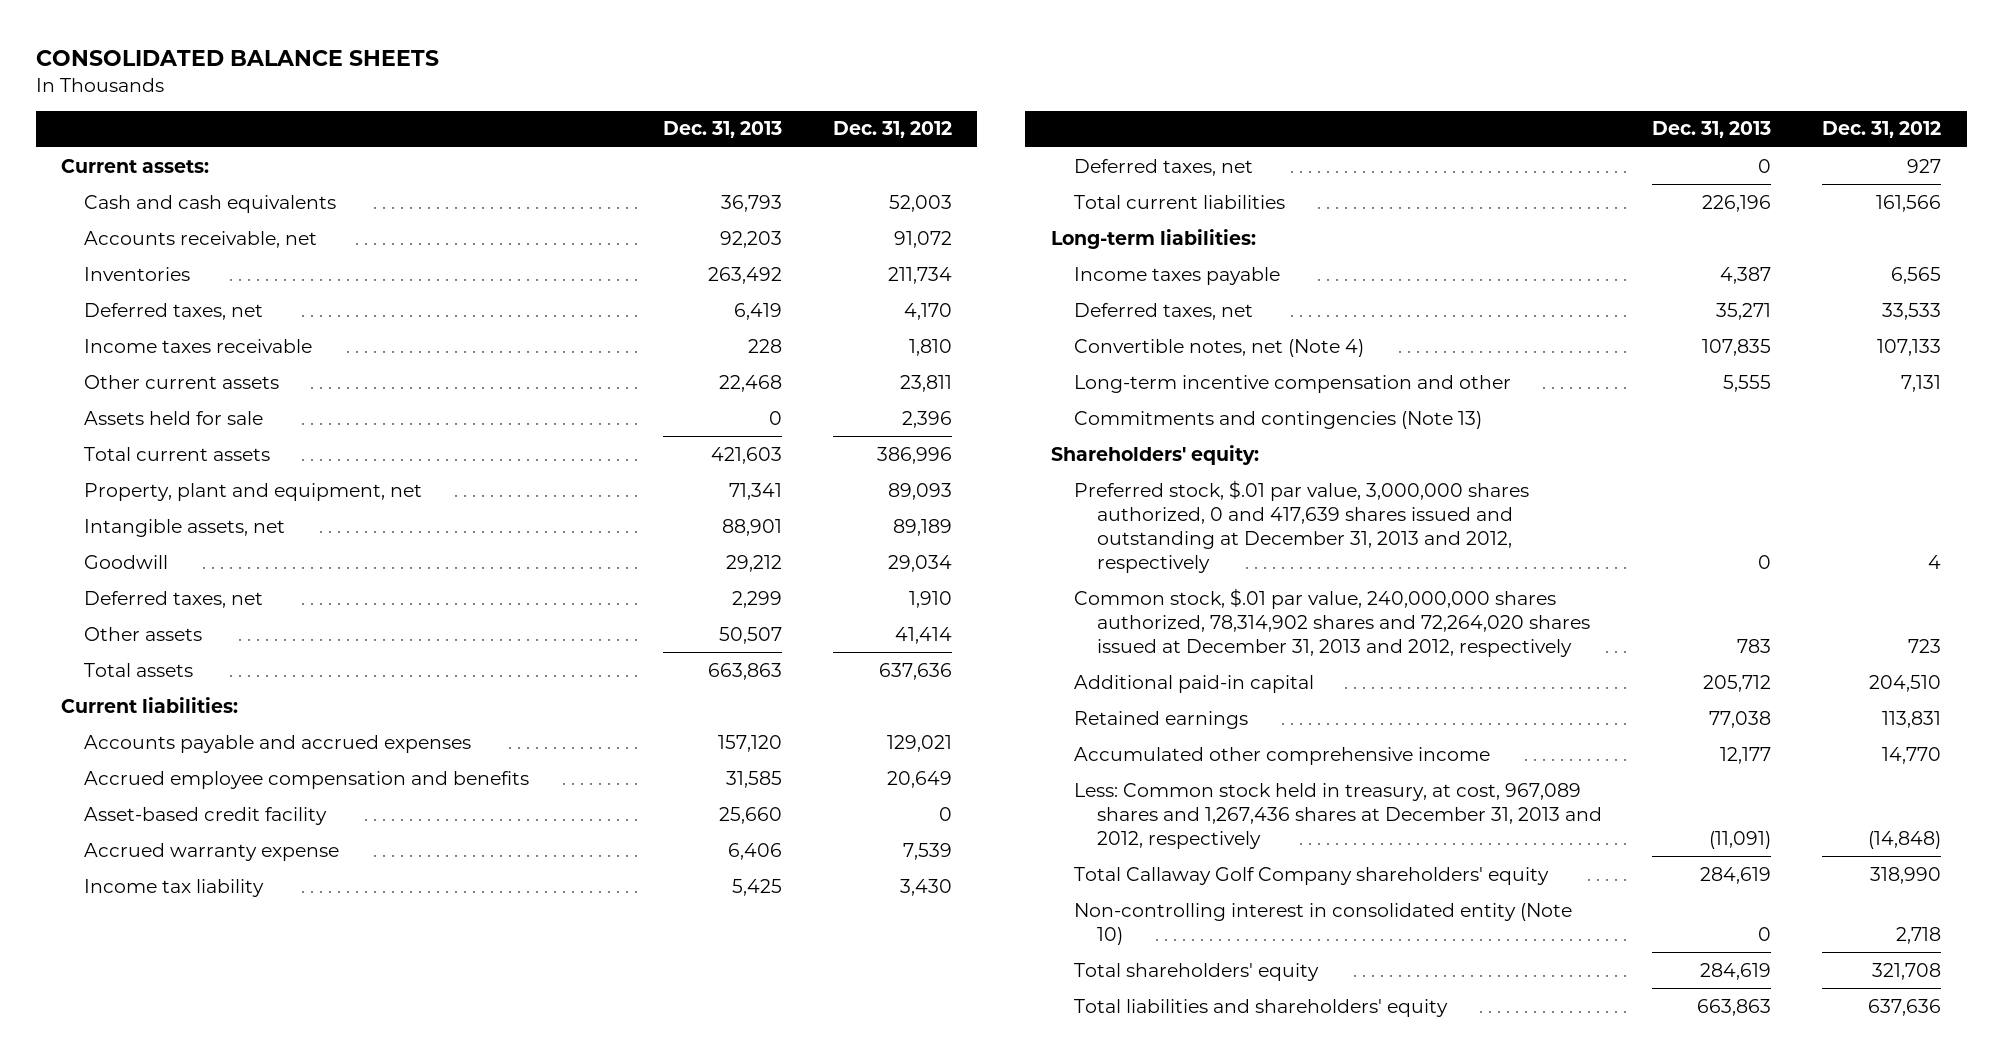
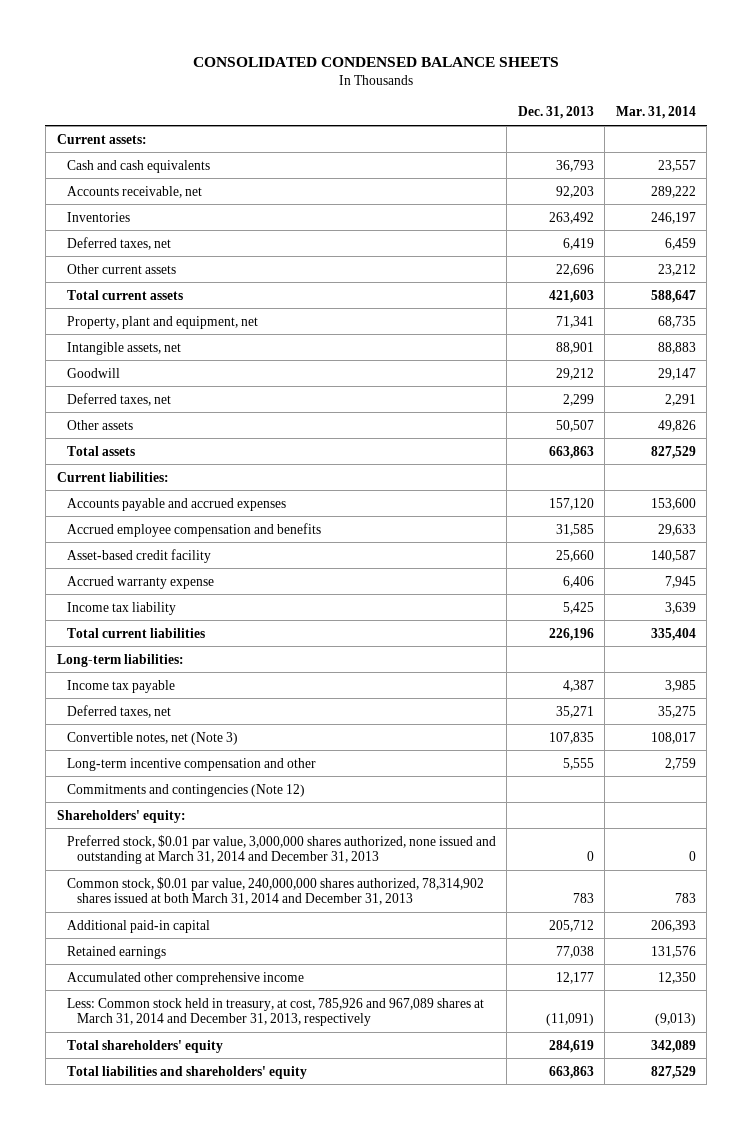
[35,49,439,66] CONSOLIDATED BALANCE SHEETS -> [193,56,560,67] CONSOLIDATED CONDENSED BALANCE SHEETS
[832,121,952,139] Dec. 31, 2012 -> none
none -> [615,106,696,120] Mar. 31, 2014
[84,338,313,353] Income taxes receivable -> none
[84,410,264,425] Assets held for sale -> none
[719,374,783,392] 22,468 -> [555,263,594,276] 22,696
[1073,158,1253,176] Deferred taxes, net -> none
[1073,266,1280,285] Income taxes payable -> [66,679,175,693] Income tax payable
[1073,338,1364,357] Convertible notes, net (Note 4) -> [66,731,238,745] Convertible notes, net (Note 3)
[1073,410,1482,429] Commitments and contingencies (Note 13) -> [66,783,305,797] Commitments and contingencies (Note 12)
[1073,479,1529,574] Preferred stock, $.01 par value, 3,000,000 shares authorized, 0 and 417,639 shares issued and outstanding at December 31, 2013 and 2012, respectively -> [66,834,496,865] Preferred stock, $0.01 par value, 3,000,000 shares authorized, none issued and outstanding at March 31, 2014 and December 31, 2013
[1073,587,1590,658] Common stock, $.01 par value, 240,000,000 shares authorized, 78,314,902 shares and 72,264,020 shares issued at December 31, 2013 and 2012, respectively -> [66,876,484,906] Common stock, $0.01 par value, 240,000,000 shares authorized, 78,314,902 shares issued at both March 31, 2014 and December 31, 2013
[1073,866,1549,885] Total Callaway Golf Company shareholders' equity -> none
[1073,902,1572,945] Non-controlling interest in consolidated entity (Note 10) -> none
[1073,782,1602,850] Less: Common stock held in treasury, at cost, 967,089 shares and 1,267,436 shares at December 31, 2013 and 2012, respectively -> [66,997,484,1027] Less: Common stock held in treasury, at cost, 785,926 and 967,089 shares at March 31, 2014 and December 31, 2013, respectively

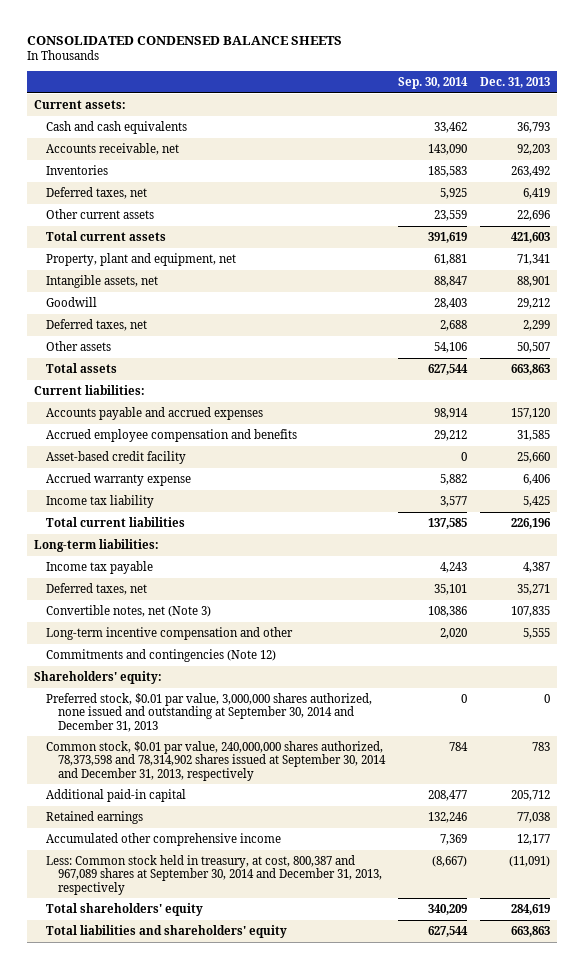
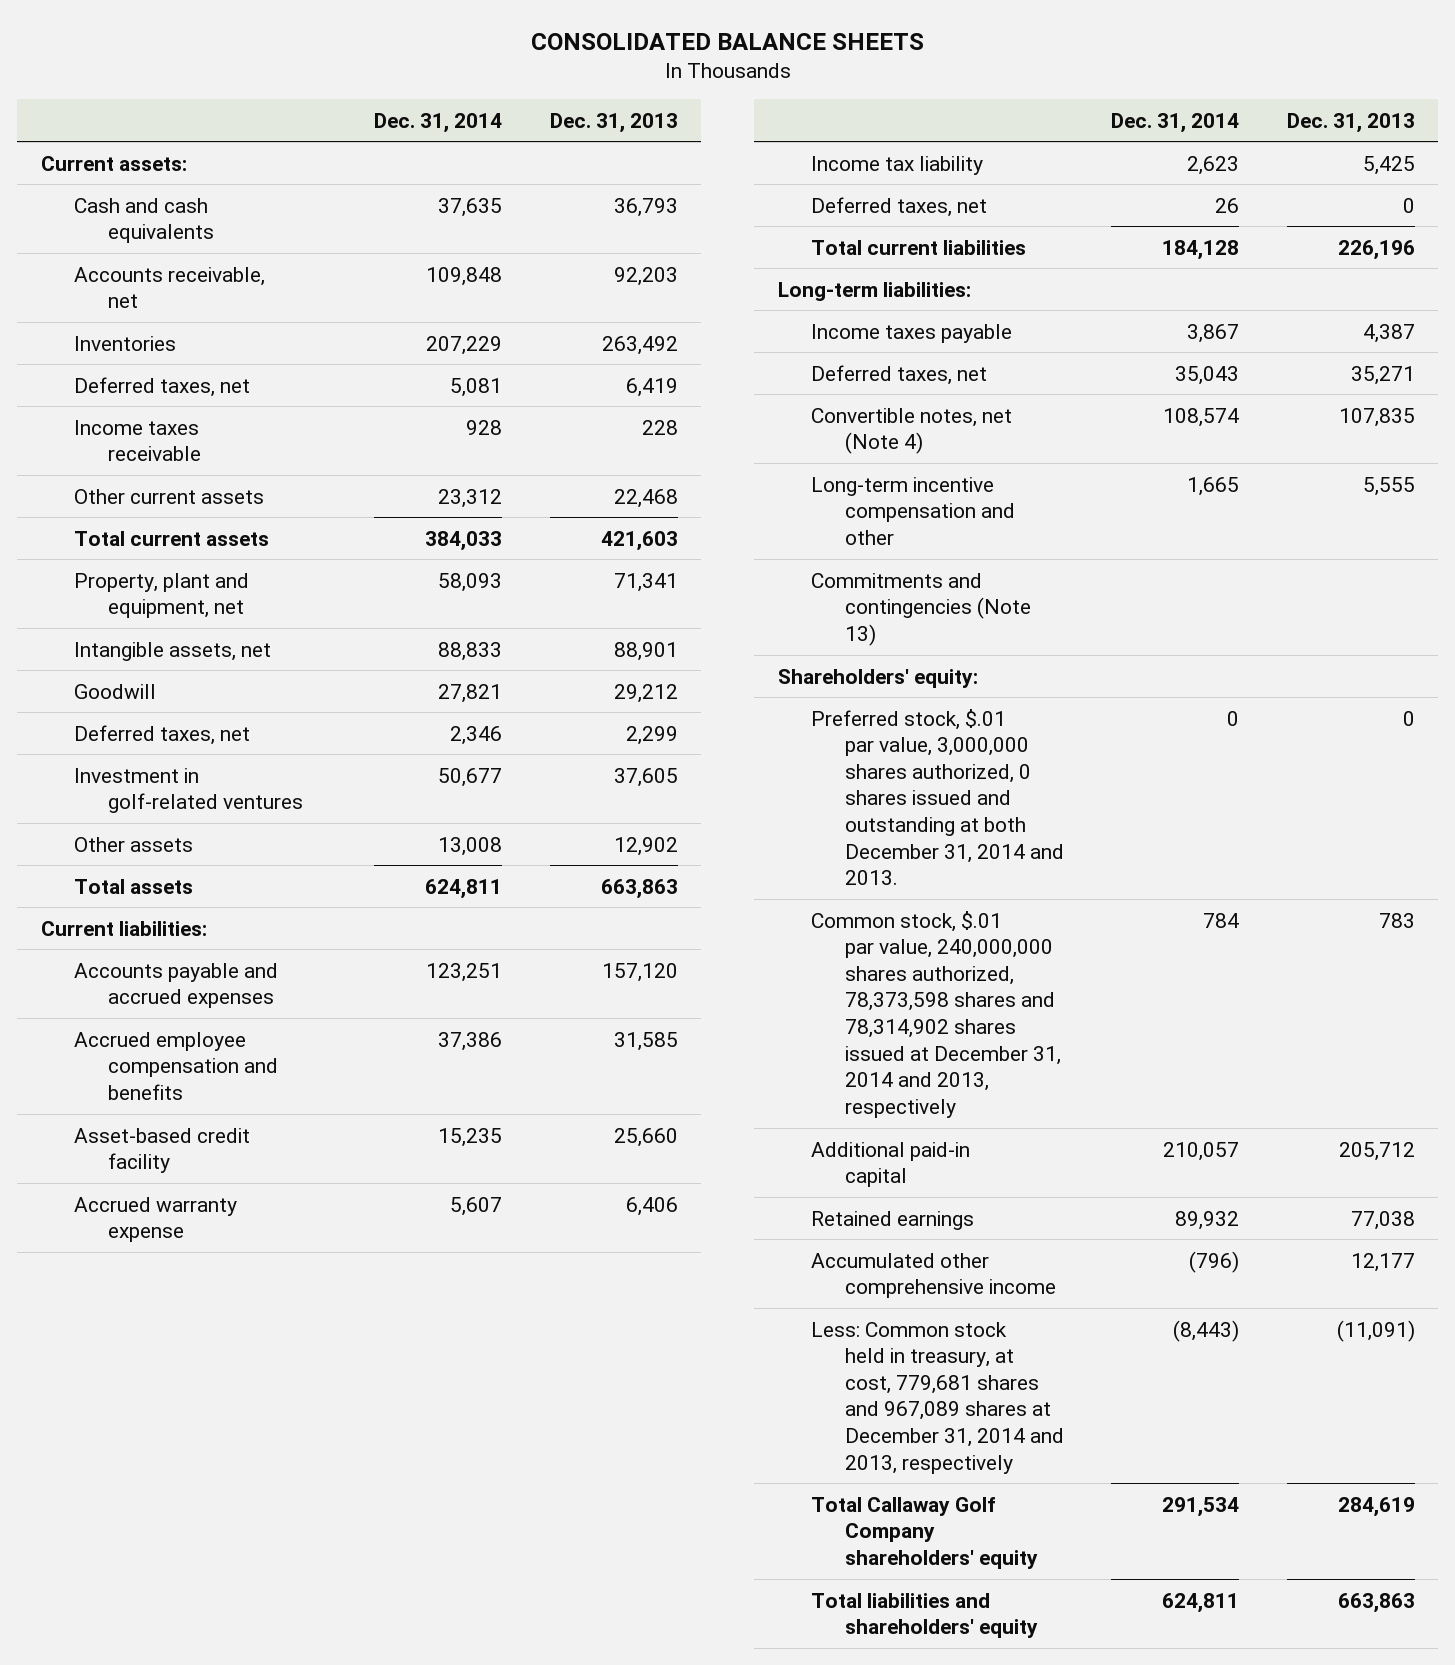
[27,35,343,45] CONSOLIDATED CONDENSED BALANCE SHEETS -> [530,32,924,50] CONSOLIDATED BALANCE SHEETS
[398,77,469,90] Sep. 30, 2014 -> none
none -> [374,112,503,133] Dec. 31, 2014
none -> [74,419,201,462] Income taxes receivable
[517,209,551,221] 22,696 -> [613,488,678,508] 22,468
none -> [74,767,303,814] Investment in golf-related ventures
[517,341,551,353] 50,507 -> [613,836,678,856] 12,902
none -> [811,196,988,217] Deferred taxes, net
[45,560,153,574] Income tax payable -> [811,323,1013,343] Income taxes payable
[45,604,211,617] Convertible notes, net (Note 3) -> [811,407,1013,455] Convertible notes, net (Note 4)
[45,648,276,662] Commitments and contingencies (Note 12) -> [811,572,1031,646] Commitments and contingencies (Note 13)
[45,692,372,732] Preferred stock, $0.01 par value, 3,000,000 shares authorized, none issued and outstanding at September 30, 2014 and December 31, 2013 -> [811,708,1064,886] Preferred stock, $.01 par value, 3,000,000 shares authorized, 0 shares issued and outstanding at both December 31, 2014 and 2013.
[45,740,387,781] Common stock, $0.01 par value, 240,000,000 shares authorized, 78,373,598 and 78,314,902 shares issued at September 30, 2014 and December 31, 2013, respectively -> [811,910,1061,1118] Common stock, $.01 par value, 240,000,000 shares authorized, 78,373,598 shares and 78,314,902 shares issued at December 31, 2014 and 2013, respectively
[45,854,383,895] Less: Common stock held in treasury, at cost, 800,387 and 967,089 shares at September 30, 2014 and December 31, 2013, respectively -> [811,1321,1064,1474] Less: Common stock held in treasury, at cost, 779,681 shares and 967,089 shares at December 31, 2014 and 2013, respectively
[45,902,203,916] Total shareholders' equity -> [811,1496,1038,1569] Total Callaway Golf Company shareholders' equity

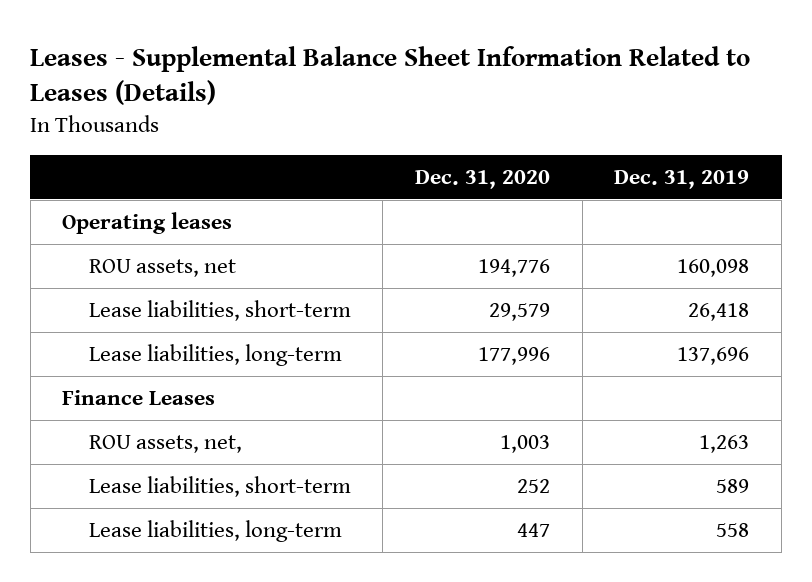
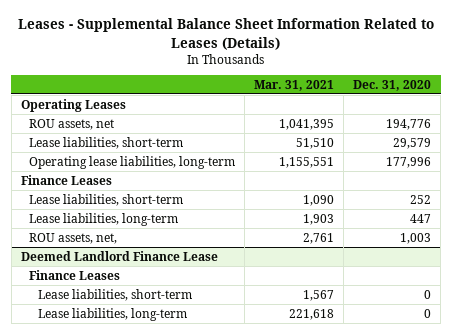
[614,169,750,189] Dec. 31, 2019 -> none
none -> [254,79,335,91] Mar. 31, 2021
[62,212,233,235] Operating leases -> [20,98,126,112] Operating Leases
[88,344,342,367] Lease liabilities, long-term -> [29,155,236,169] Operating lease liabilities, long-term
[88,435,242,454] ROU assets, net, -> [29,232,118,244] ROU assets, net,
none -> [20,250,218,261] Deemed Landlord Finance Lease
none -> [29,269,121,280] Finance Leases
none -> [37,288,192,301] Lease liabilities, short-term
none -> [37,307,187,321] Lease liabilities, long-term

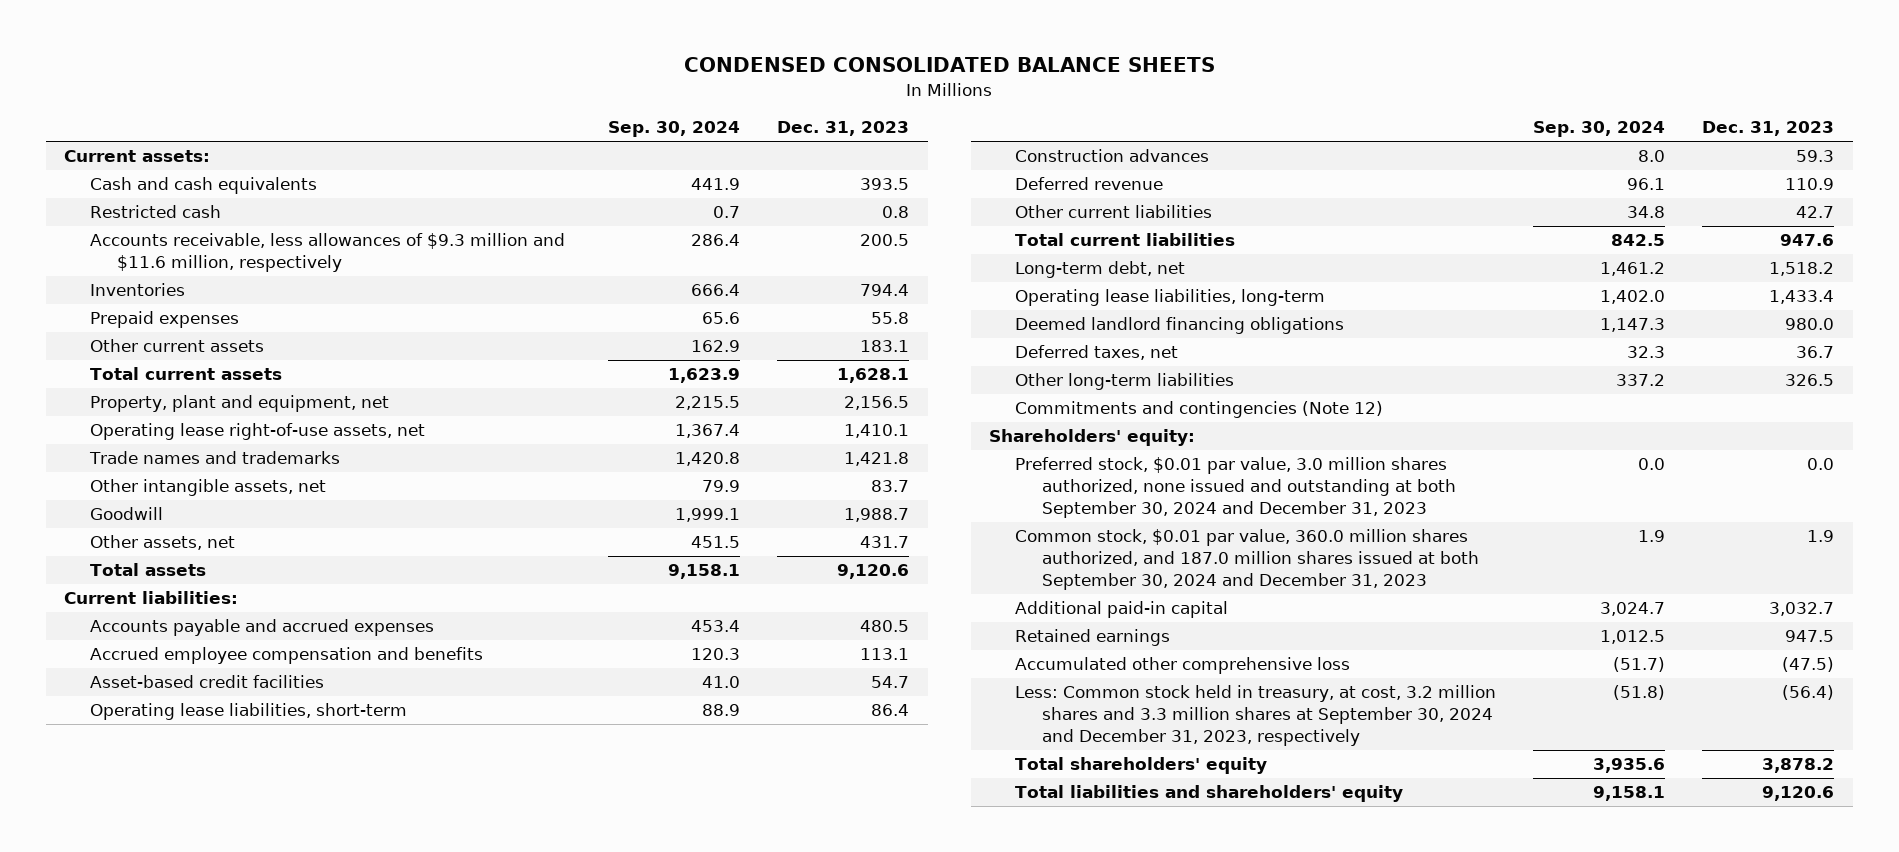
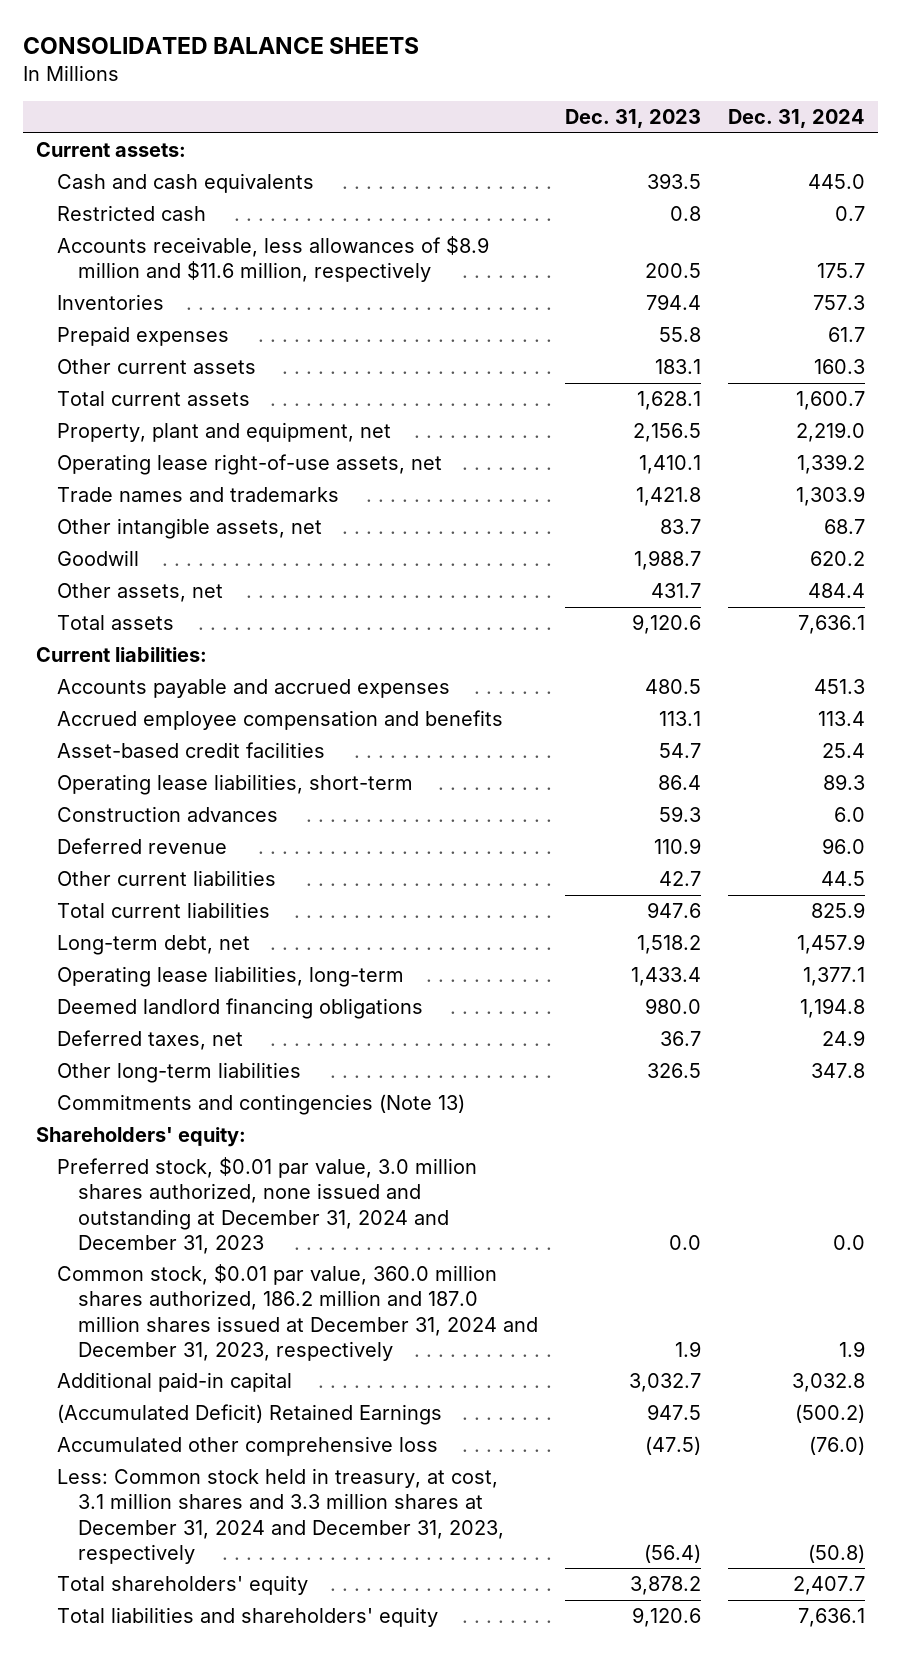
[684,57,1216,73] CONDENSED CONSOLIDATED BALANCE SHEETS -> [22,36,419,54] CONSOLIDATED BALANCE SHEETS
[608,121,741,138] Sep. 30, 2024 -> none
none -> [727,109,865,129] Dec. 31, 2024
[90,233,566,273] Accounts receivable, less allowances of $9.3 million and $11.6 million, respectively -> [57,236,490,283] Accounts receivable, less allowances of $8.9 million and $11.6 million, respectively
[1015,401,1384,419] Commitments and contingencies (Note 12) -> [57,1094,466,1116] Commitments and contingencies (Note 13)
[1015,457,1456,519] Preferred stock, $0.01 par value, 3.0 million shares authorized, none issued and outstanding at both September 30, 2024 and December 31, 2023 -> [57,1157,478,1254] Preferred stock, $0.01 par value, 3.0 million shares authorized, none issued and outstanding at December 31, 2024 and December 31, 2023
[1015,529,1479,591] Common stock, $0.01 par value, 360.0 million shares authorized, and 187.0 million shares issued at both September 30, 2024 and December 31, 2023 -> [57,1264,539,1361] Common stock, $0.01 par value, 360.0 million shares authorized, 186.2 million and 187.0 million shares issued at December 31, 2024 and December 31, 2023, respectively
[1015,629,1171,647] Retained earnings -> [57,1404,443,1426] (Accumulated Deficit) Retained Earnings
[1015,685,1497,747] Less: Common stock held in treasury, at cost, 3.2 million shares and 3.3 million shares at September 30, 2024 and December 31, 2023, respectively -> [57,1468,505,1564] Less: Common stock held in treasury, at cost, 3.1 million shares and 3.3 million shares at December 31, 2024 and December 31, 2023, respectively

